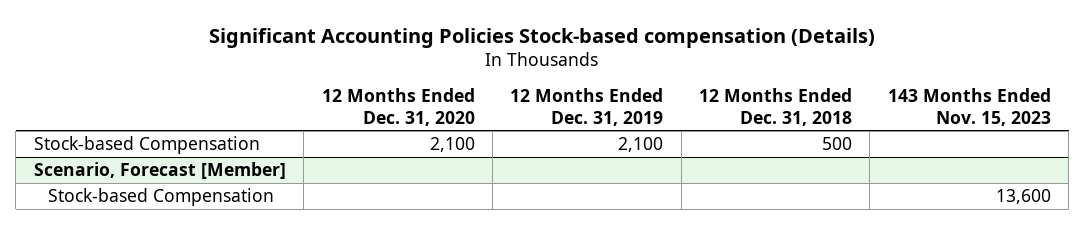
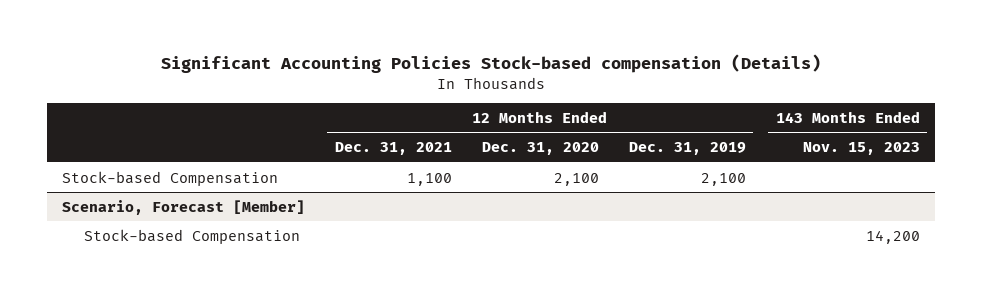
[699,88,853,126] 12 Months Ended Dec. 31, 2018 -> none
none -> [334,141,452,155] Dec. 31, 2021
[995,188,1051,204] 13,600 -> [865,229,920,244] 14,200

